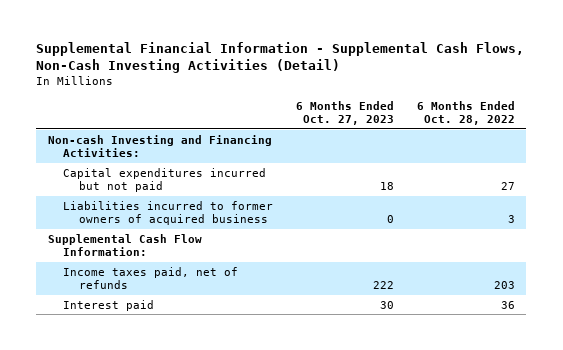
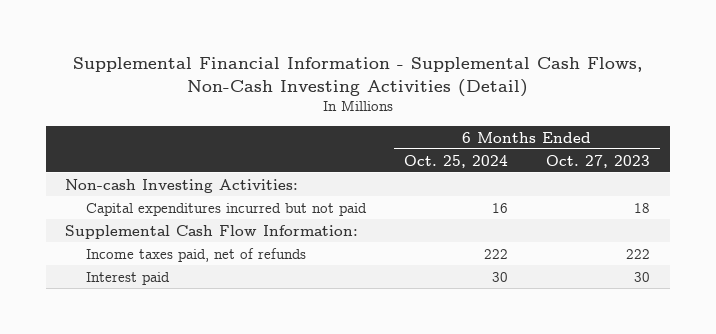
[416,100,515,125] 6 Months Ended Oct. 28, 2022 -> none
none -> [404,154,509,168] Oct. 25, 2024
[47,134,272,157] Non-cash Investing and Financing Activities: -> [65,178,299,193] Non-cash Investing Activities:
[63,200,274,225] Liabilities incurred to former owners of acquired business -> none

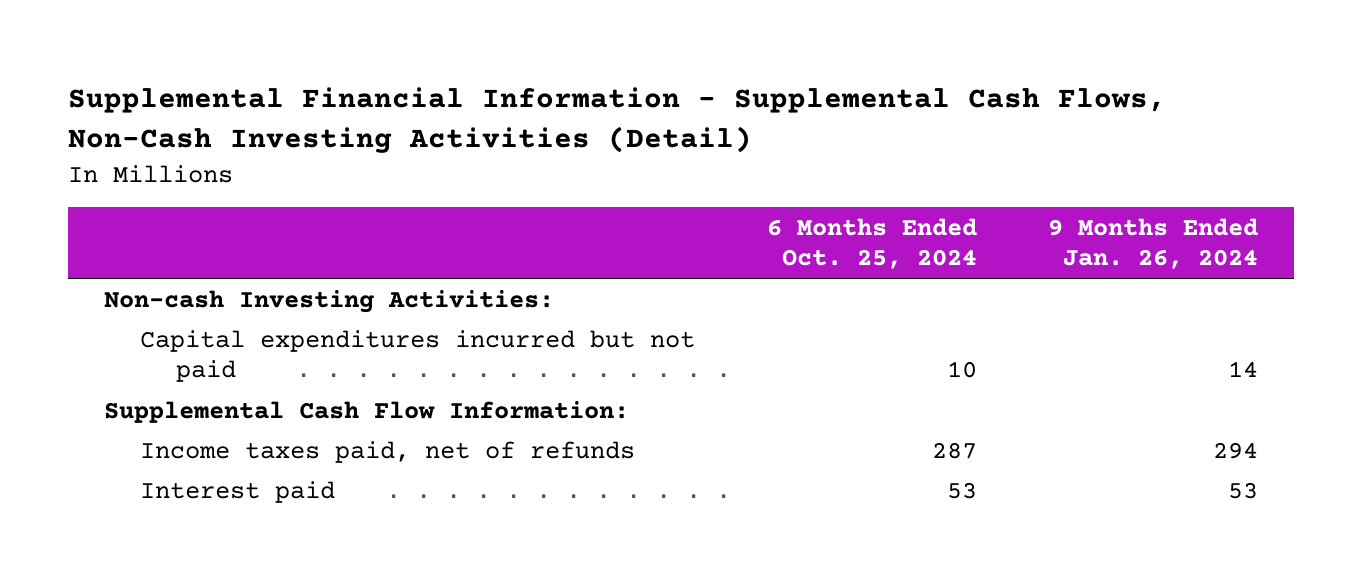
[546,154,651,168] Oct. 27, 2023 -> none
none -> [1048,217,1259,270] 9 Months Ended Jan. 26, 2024
[492,202,509,213] 16 -> [946,361,977,379] 10
[484,248,509,259] 222 -> [931,441,977,459] 287
[492,271,509,282] 30 -> [946,481,977,499] 53

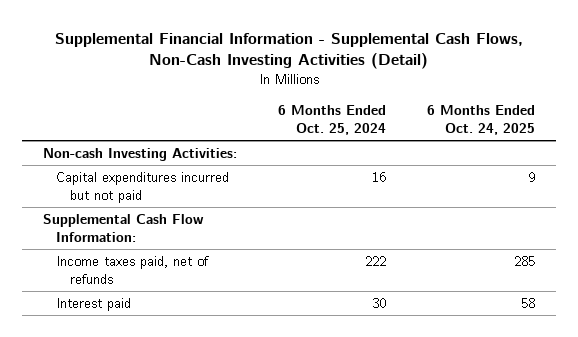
[1048,217,1259,270] 9 Months Ended Jan. 26, 2024 -> none
none -> [427,105,536,135] 6 Months Ended Oct. 24, 2025
[946,361,977,379] 10 -> [371,172,386,183] 16
[931,441,977,459] 287 -> [364,256,386,267] 222
[946,481,977,499] 53 -> [371,298,386,309] 30

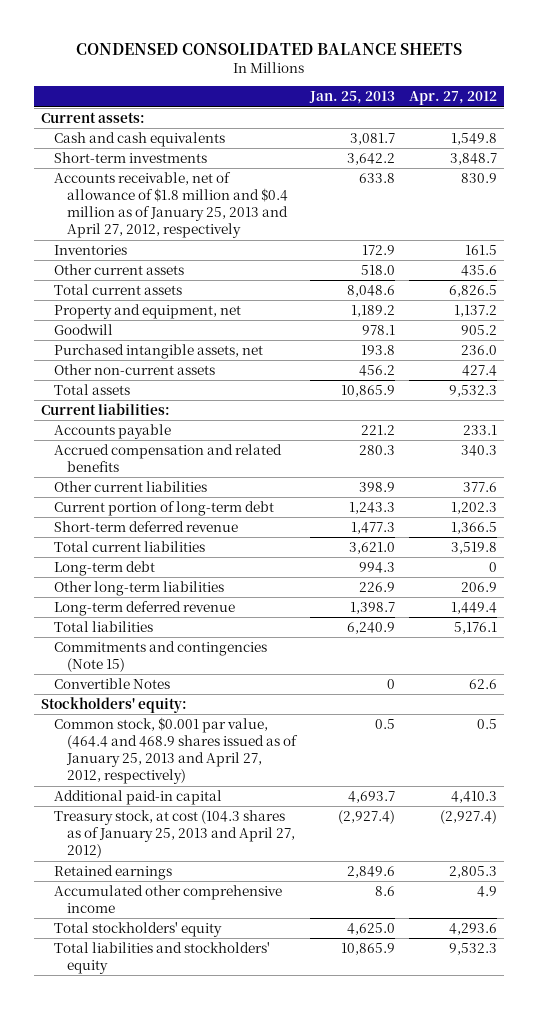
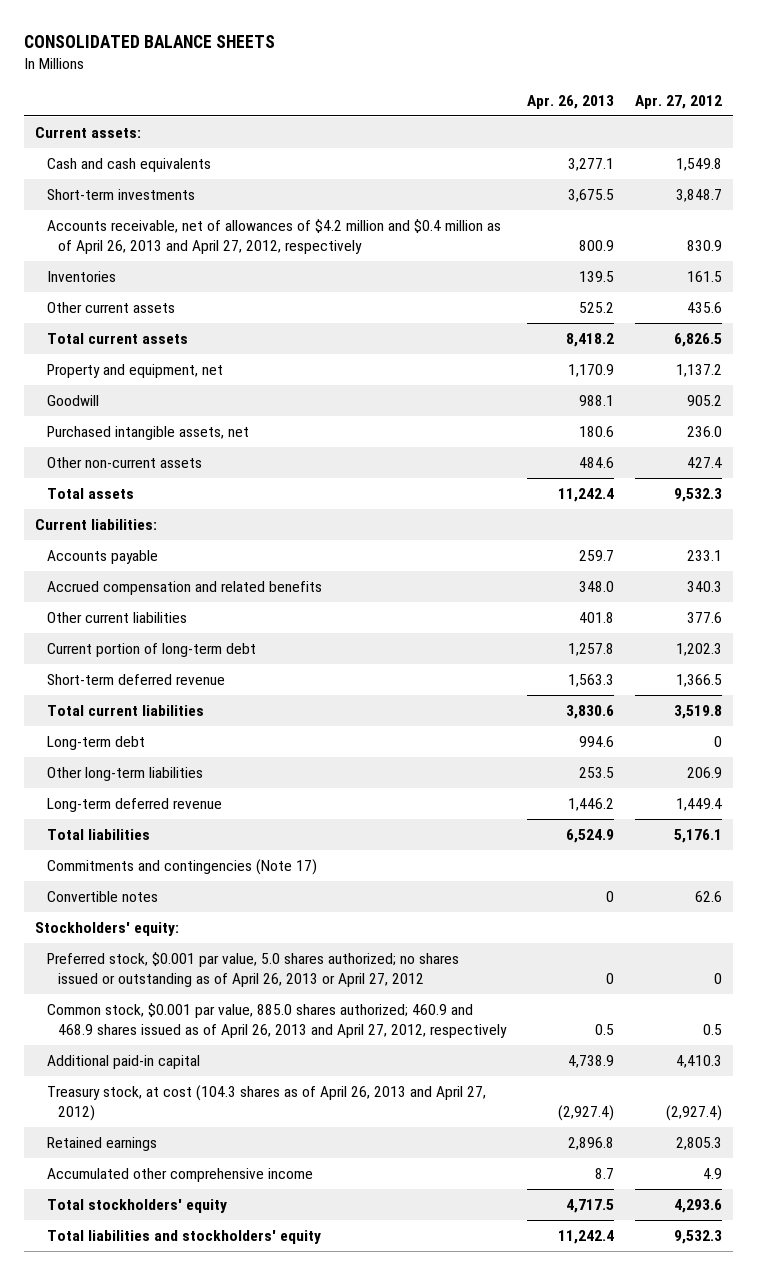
[76,42,463,55] CONDENSED CONSOLIDATED BALANCE SHEETS -> [24,35,276,49] CONSOLIDATED BALANCE SHEETS
[308,91,395,105] Jan. 25, 2013 -> none
none -> [527,94,615,109] Apr. 26, 2013
[54,172,288,239] Accounts receivable, net of allowance of $1.8 million and $0.4 million as of January 25, 2013 and April 27, 2012, respectively -> [46,219,501,254] Accounts receivable, net of allowances of $4.2 million and $0.4 million as of April 26, 2013 and April 27, 2012, respectively
[54,641,268,673] Commitments and contingencies (Note 15) -> [46,859,317,876] Commitments and contingencies (Note 17)
[54,678,171,690] Convertible Notes -> [46,891,158,903] Convertible notes
none -> [46,952,459,987] Preferred stock, $0.001 par value, 5.0 shares authorized; no shares issued or outstanding as of April 26, 2013 or April 27, 2012
[54,717,298,785] Common stock, $0.001 par value, (464.4 and 468.9 shares issued as of January 25, 2013 and April 27, 2012, respectively) -> [46,1003,508,1038] Common stock, $0.001 par value, 885.0 shares authorized; 460.9 and 468.9 shares issued as of April 26, 2013 and April 27, 2012, respectively
[54,810,295,859] Treasury stock, at cost (104.3 shares as of January 25, 2013 and April 27, 2012) -> [46,1085,486,1121] Treasury stock, at cost (104.3 shares as of April 26, 2013 and April 27, 2012)

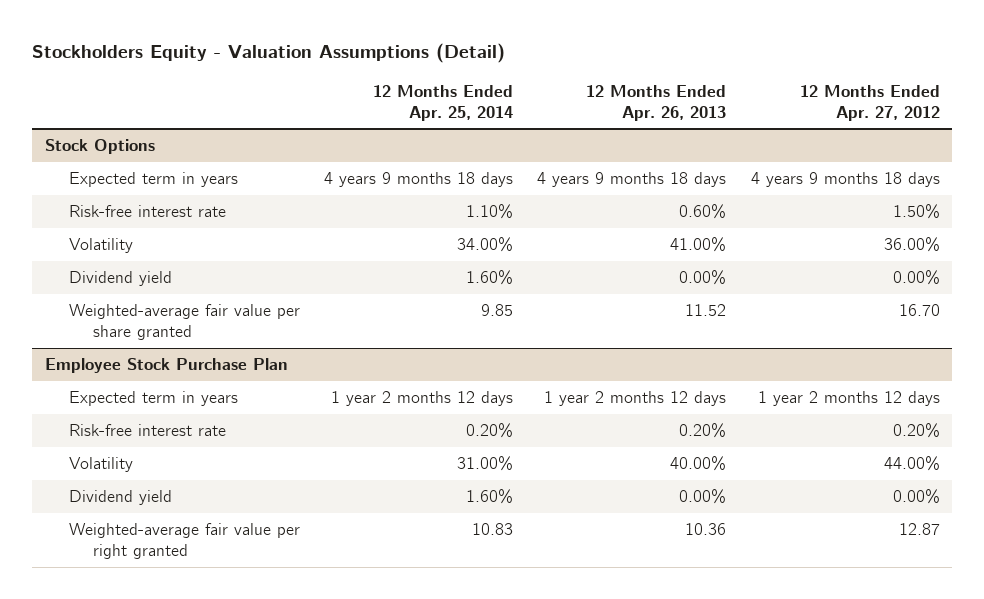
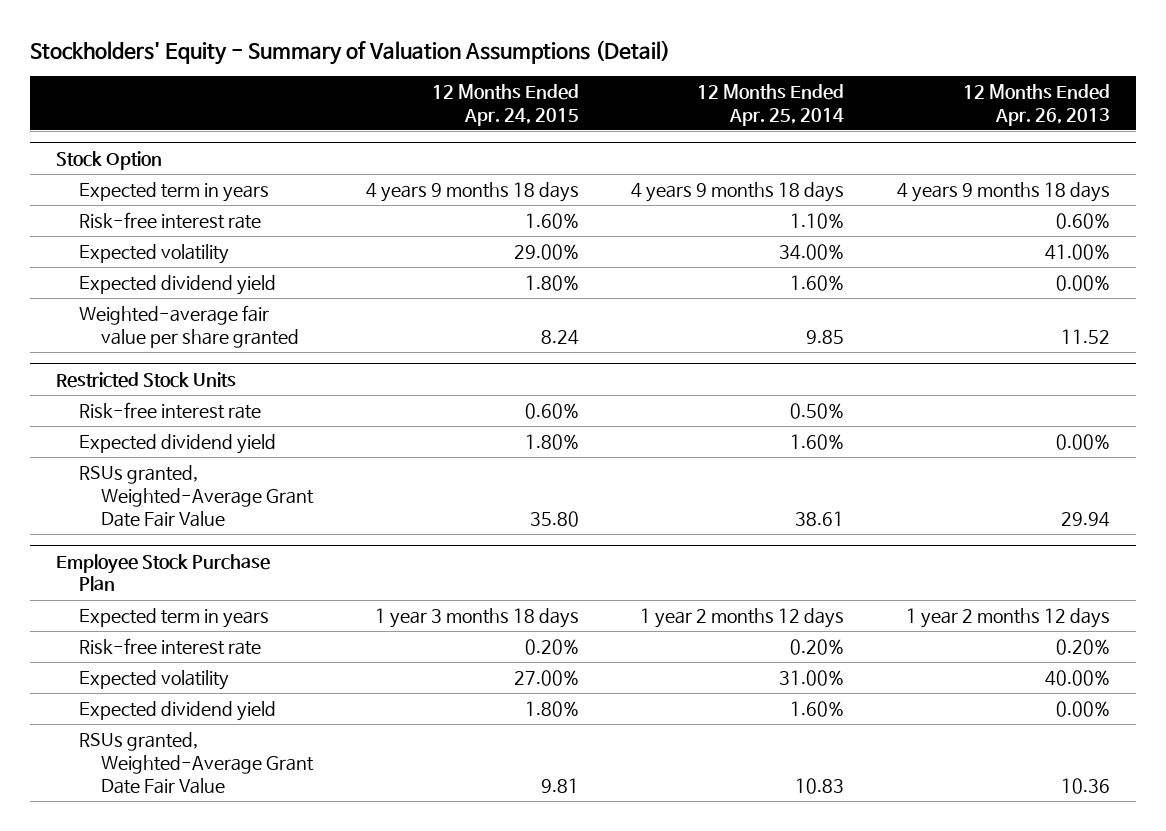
[32,43,506,64] Stockholders Equity - Valuation Assumptions (Detail) -> [30,39,671,65] Stockholders' Equity - Summary of Valuation Assumptions (Detail)
[799,84,940,121] 12 Months Ended Apr. 27, 2012 -> none
none -> [431,83,579,126] 12 Months Ended Apr. 24, 2015
[44,139,155,155] Stock Options -> [56,150,163,170] Stock Option
[68,238,133,254] Volatility -> [78,244,229,265] Expected volatility
[68,271,172,287] Dividend yield -> [78,275,276,296] Expected dividend yield
none -> [56,371,237,388] Restricted Stock Units
none -> [78,402,261,420] Risk-free interest rate
none -> [78,434,276,455] Expected dividend yield
none -> [78,465,315,527] RSUs granted, Weighted-Average Grant Date Fair Value
[68,457,133,473] Volatility -> [78,670,229,691] Expected volatility
[68,490,172,506] Dividend yield -> [78,701,276,722] Expected dividend yield
[68,523,300,559] Weighted-average fair value per right granted -> [78,732,315,794] RSUs granted, Weighted-Average Grant Date Fair Value

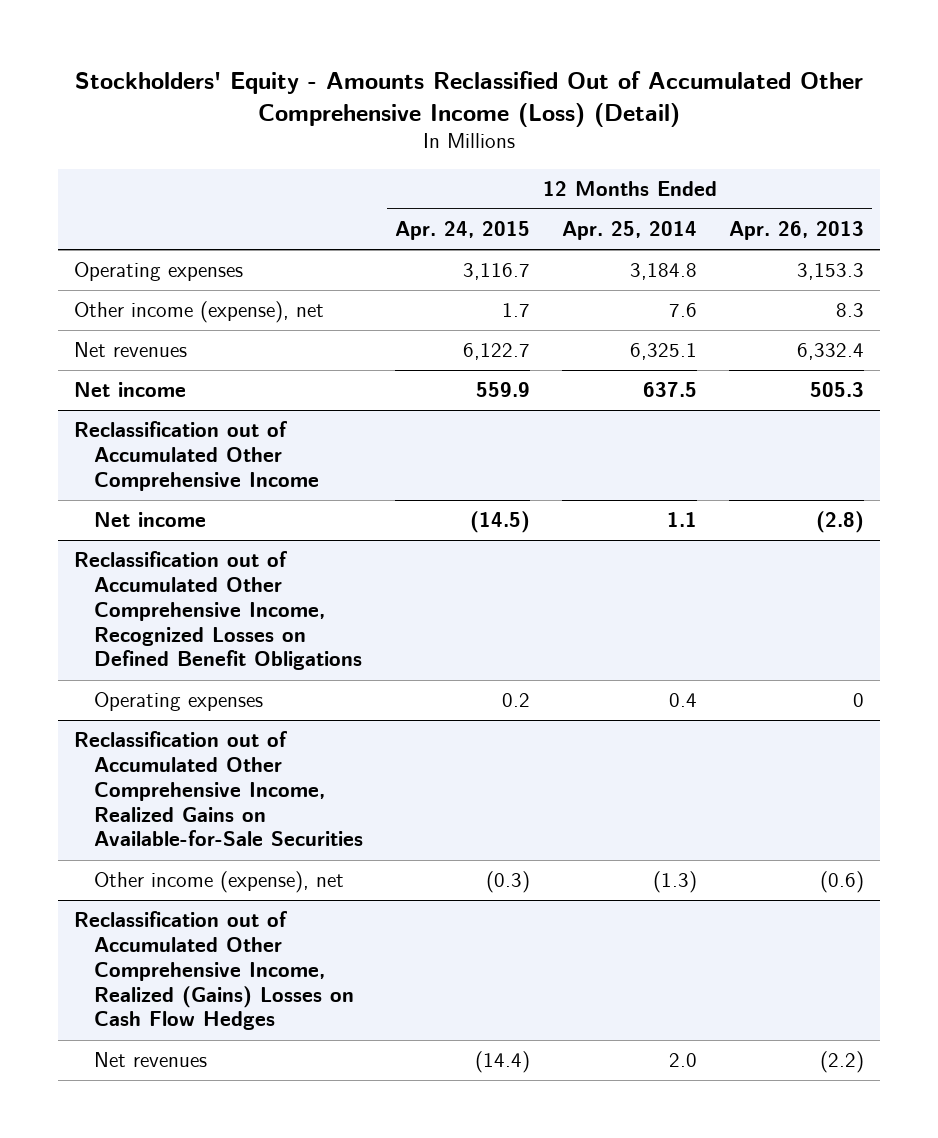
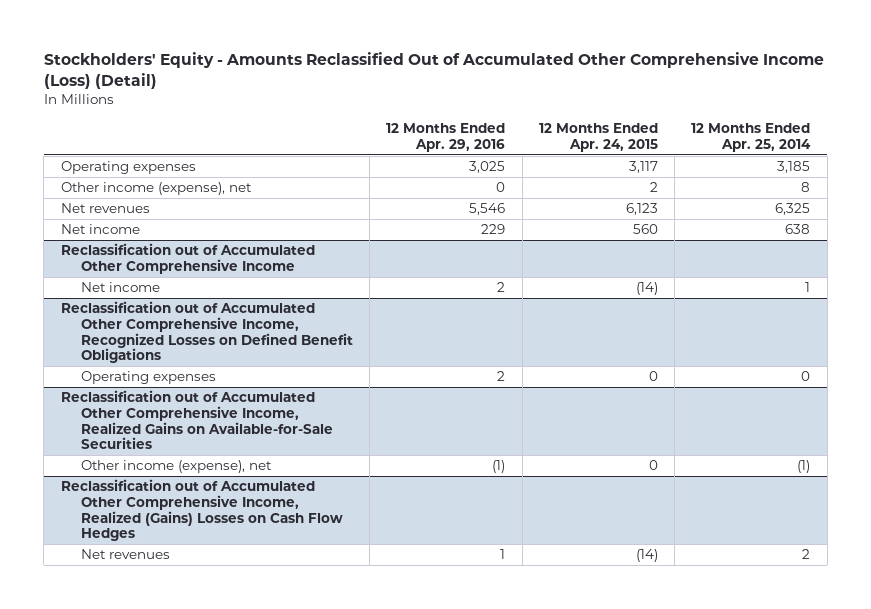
[729,221,865,241] Apr. 26, 2013 -> none
none -> [386,123,506,152] 12 Months Ended Apr. 29, 2016
[463,263,531,281] 3,116.7 -> [628,161,658,174] 3,117
[630,263,698,281] 3,184.8 -> [777,161,811,174] 3,185
[502,303,531,318] 1.7 -> [649,182,658,193] 2
[669,303,698,318] 7.6 -> [801,182,811,193] 8
[463,343,531,361] 6,122.7 -> [625,203,658,216] 6,123
[630,343,698,361] 6,325.1 -> [775,203,811,216] 6,325
[476,382,531,398] 559.9 -> [632,224,658,235] 560
[643,382,698,398] 637.5 -> [785,224,811,235] 638
[470,511,531,534] (14.5) -> [635,282,658,296] (14)
[667,512,698,528] 1.1 -> [805,282,811,293] 1
[502,693,531,708] 0.2 -> [648,371,658,382] 0
[669,693,698,708] 0.4 -> [801,371,811,382] 0
[486,871,531,894] (0.3) -> [648,460,658,471] 0
[653,871,698,894] (1.3) -> [797,460,811,474] (1)
[475,1051,531,1074] (14.4) -> [635,549,658,563] (14)
[669,1053,698,1068] 2.0 -> [802,549,811,560] 2

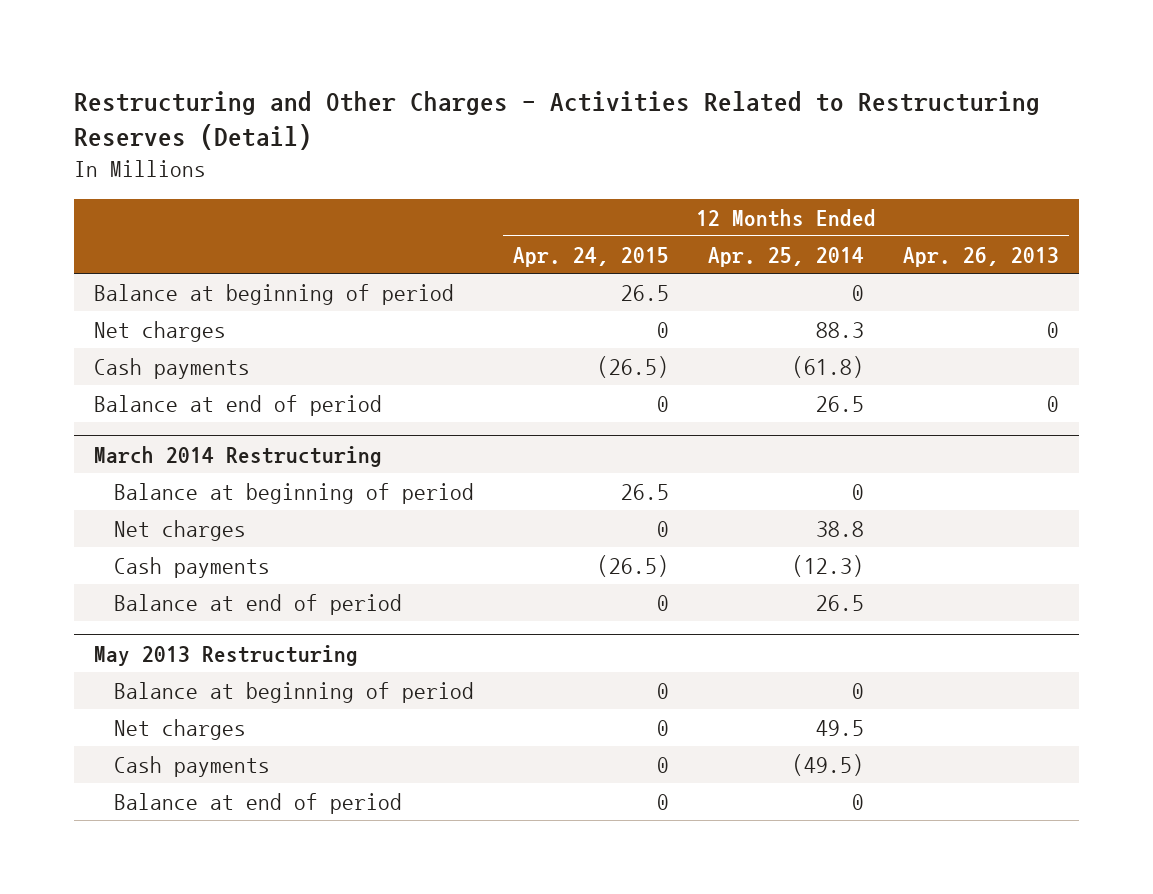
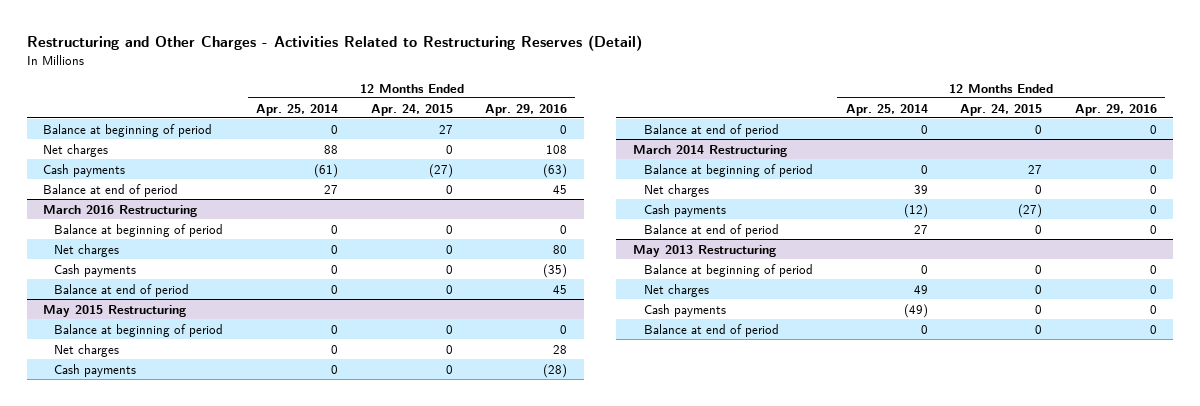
[903,246,1060,267] Apr. 26, 2013 -> none
none -> [485,103,568,116] Apr. 29, 2016
[620,284,669,301] 26.5 -> [438,124,453,134] 27
[816,321,865,338] 88.3 -> [323,144,338,154] 88
[596,355,669,378] (26.5) -> [428,163,453,178] (27)
[792,355,865,378] (61.8) -> [313,163,338,178] (61)
[816,395,865,412] 26.5 -> [323,184,338,194] 27
none -> [42,204,197,217] March 2016 Restructuring
none -> [54,223,224,237] Balance at beginning of period
none -> [54,243,120,257] Net charges
none -> [54,263,137,277] Cash payments
none -> [54,283,190,297] Balance at end of period
none -> [42,304,186,317] May 2015 Restructuring
none -> [54,323,224,337] Balance at beginning of period
none -> [54,343,120,357] Net charges
none -> [54,363,137,377] Cash payments
none -> [643,123,779,137] Balance at end of period
[620,483,669,500] 26.5 -> [1028,164,1043,174] 27
[816,520,865,537] 38.8 -> [913,184,928,194] 39
[596,554,669,577] (26.5) -> [1018,203,1043,218] (27)
[792,554,865,577] (12.3) -> [903,203,928,218] (12)
[816,594,865,611] 26.5 -> [913,224,928,234] 27
[816,719,865,736] 49.5 -> [913,284,928,294] 49
[792,753,865,776] (49.5) -> [903,303,928,318] (49)

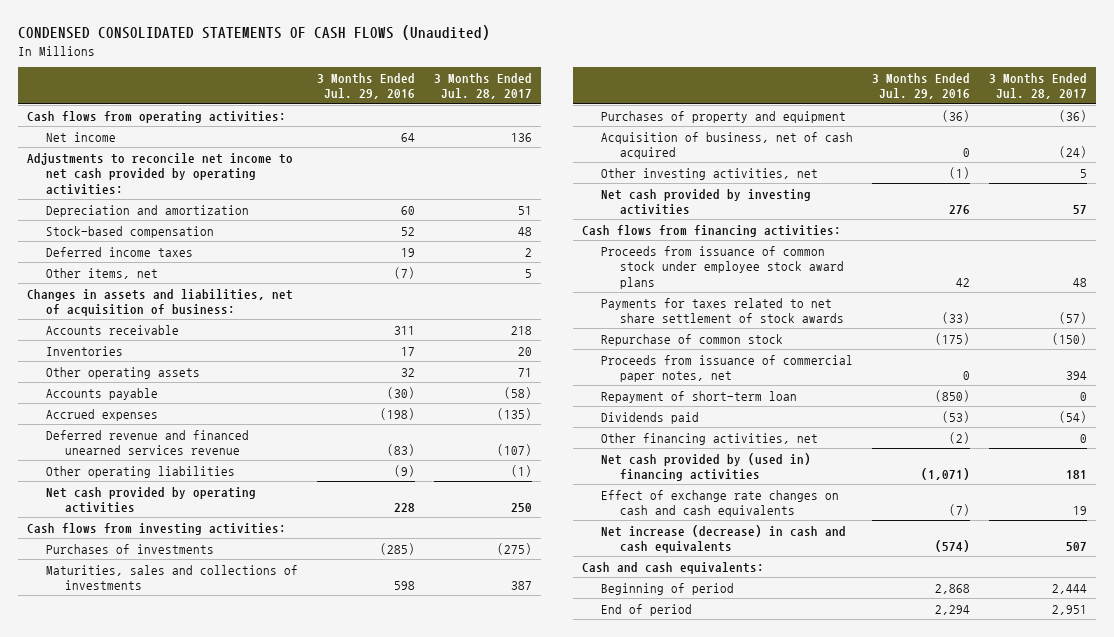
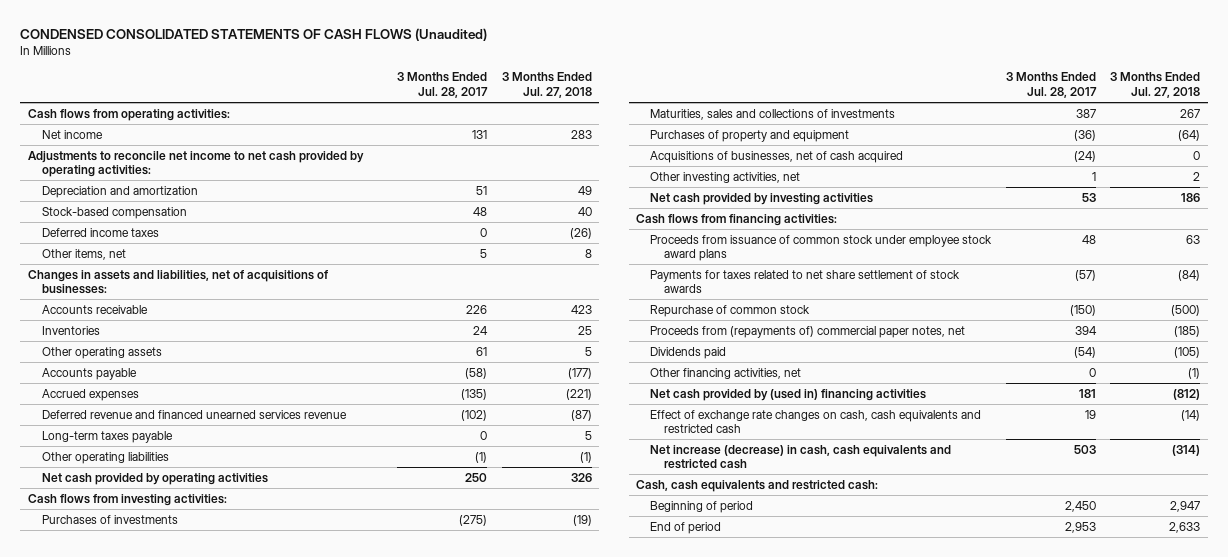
[316,72,415,100] 3 Months Ended Jul. 29, 2016 -> none
none -> [501,72,592,99] 3 Months Ended Jul. 27, 2018
[510,132,532,142] 136 -> [472,129,488,139] 131
[524,247,532,257] 2 -> [480,227,488,237] 0
[27,288,294,317] Changes in assets and liabilities, net of acquisition of business: -> [27,269,328,295] Changes in assets and liabilities, net of acquisitions of businesses:
[510,325,532,335] 218 -> [466,304,488,314] 226
[517,346,532,356] 20 -> [473,325,489,335] 24
[517,367,532,377] 71 -> [476,346,488,356] 61
[496,444,532,457] (107) -> [461,409,488,421] (102)
none -> [41,430,173,443] Long-term taxes payable
[601,131,854,160] Acquisition of business, net of cash acquired -> [650,150,904,163] Acquisitions of businesses, net of cash acquired
[1079,168,1087,178] 5 -> [1091,171,1096,181] 1
[1072,205,1087,215] 57 -> [1081,192,1096,202] 53
[601,390,798,403] Repayment of short-term loan -> none
[601,354,854,383] Proceeds from issuance of commercial paper notes, net -> [650,325,966,338] Proceeds from (repayments of) commercial paper notes, net
[601,489,840,518] Effect of exchange rate changes on cash and cash equivalents -> [650,409,982,434] Effect of exchange rate changes on cash, cash equivalents and restricted cash
[601,524,847,554] Net increase (decrease) in cash and cash equivalents -> [650,444,952,470] Net increase (decrease) in cash, cash equivalents and restricted cash
[1065,542,1087,552] 507 -> [1073,444,1096,454] 503
[582,561,765,574] Cash and cash equivalents: -> [636,479,879,492] Cash, cash equivalents and restricted cash:
[1051,583,1087,594] 2,444 -> [1064,500,1096,512] 2,450
[1051,604,1087,615] 2,951 -> [1064,521,1096,533] 2,953

